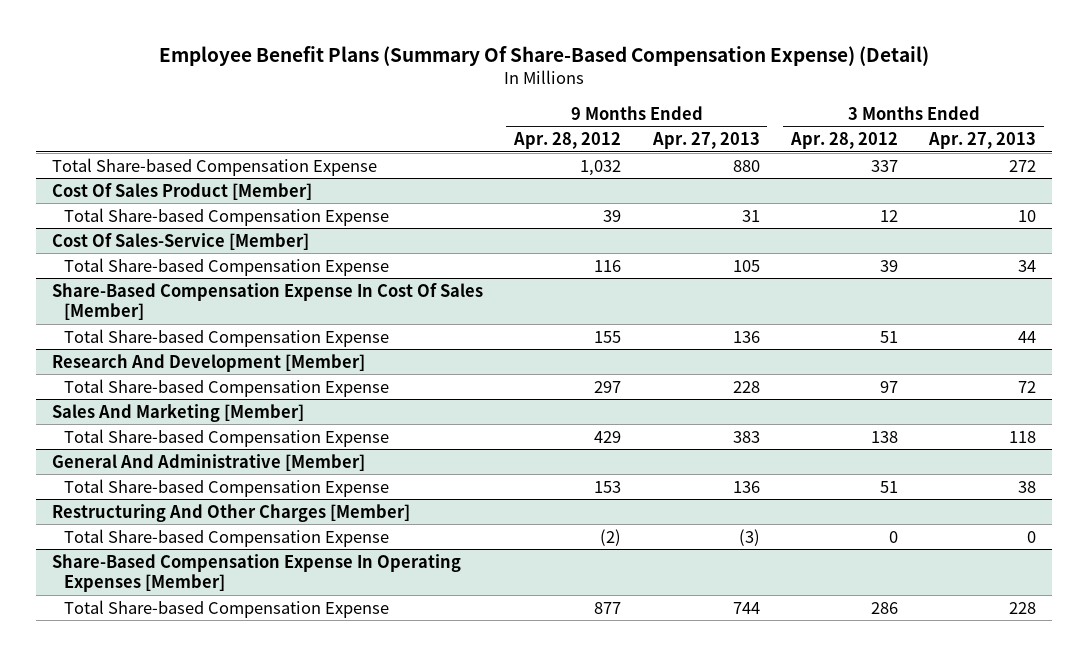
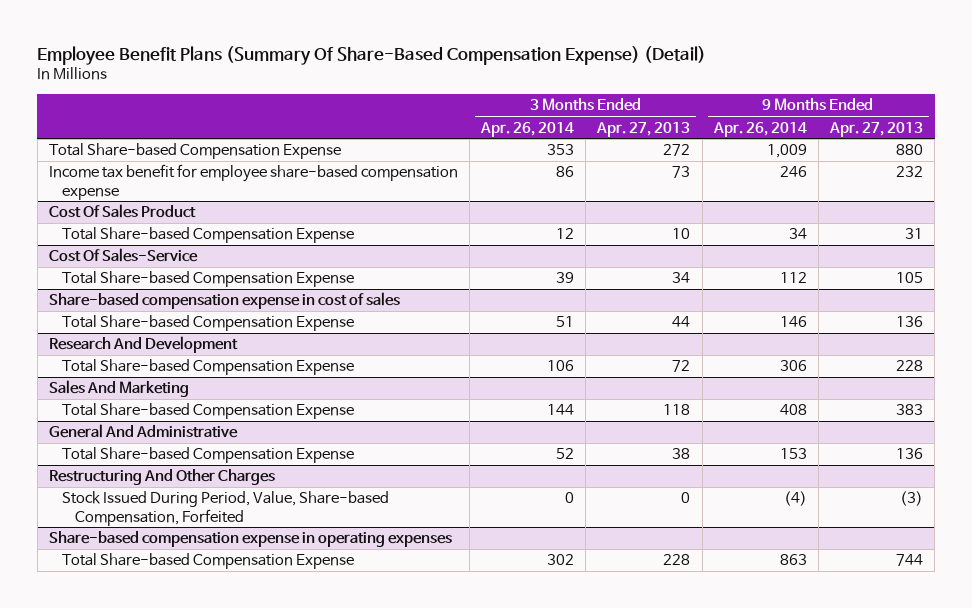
[513,132,622,150] Apr. 28, 2012 -> none
[789,132,898,150] Apr. 28, 2012 -> none
none -> [480,121,575,137] Apr. 26, 2014
none -> [712,121,807,137] Apr. 26, 2014
none -> [48,164,458,200] Income tax benefit for employee share-based compensation expense
[51,182,312,200] Cost Of Sales Product [Member] -> [48,204,196,219] Cost Of Sales Product
[51,232,309,250] Cost Of Sales-Service [Member] -> [48,248,198,263] Cost Of Sales-Service
[51,282,483,321] Share-Based Compensation Expense In Cost Of Sales [Member] -> [48,292,400,310] Share-based compensation expense in cost of sales
[51,353,365,372] Research And Development [Member] -> [48,336,238,354] Research And Development
[51,403,304,422] Sales And Marketing [Member] -> [48,380,189,398] Sales And Marketing
[51,453,365,471] General And Administrative [Member] -> [48,424,238,439] General And Administrative
[64,528,390,547] Total Share-based Compensation Expense -> none
[51,503,410,522] Restructuring And Other Charges [Member] -> [48,469,275,486] Restructuring And Other Charges
none -> [61,491,389,526] Stock Issued During Period, Value, Share-based Compensation, Forfeited
[51,553,461,593] Share-Based Compensation Expense In Operating Expenses [Member] -> [48,531,452,548] Share-based compensation expense in operating expenses

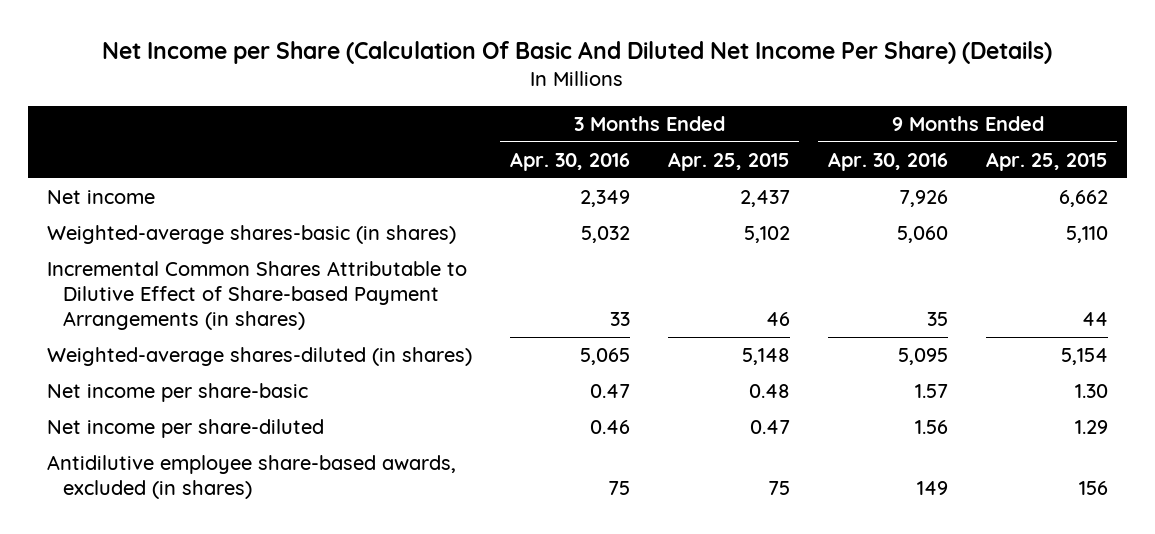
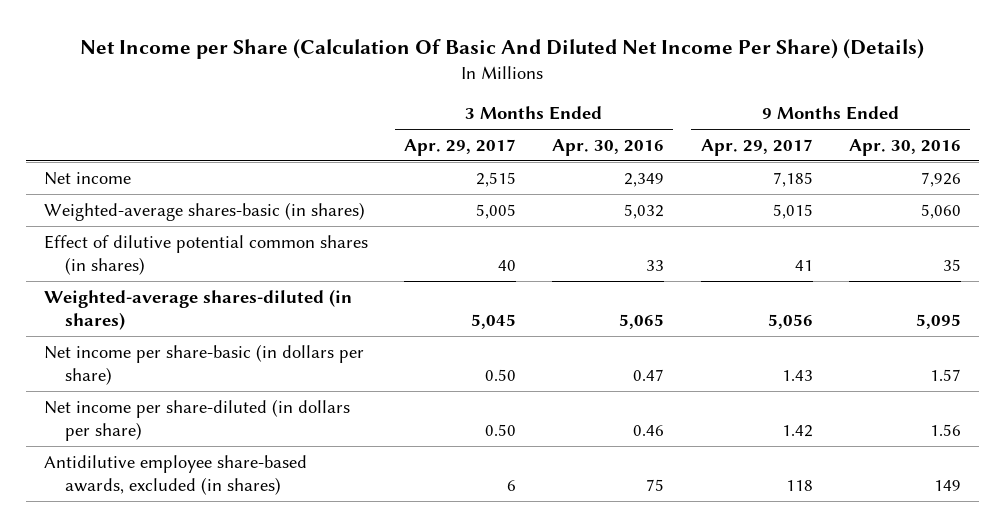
[667,151,790,171] Apr. 25, 2015 -> none
[985,151,1108,171] Apr. 25, 2015 -> none
none -> [404,138,517,156] Apr. 29, 2017
none -> [700,138,813,156] Apr. 29, 2017
[46,261,467,331] Incremental Common Shares Attributable to Dilutive Effect of Share-based Payment Arrangements (in shares) -> [44,234,369,276] Effect of dilutive potential common shares (in shares)
[46,383,308,403] Net income per share-basic -> [44,343,365,386] Net income per share-basic (in dollars per share)
[46,419,324,439] Net income per share-diluted -> [44,398,351,442] Net income per share-diluted (in dollars per share)

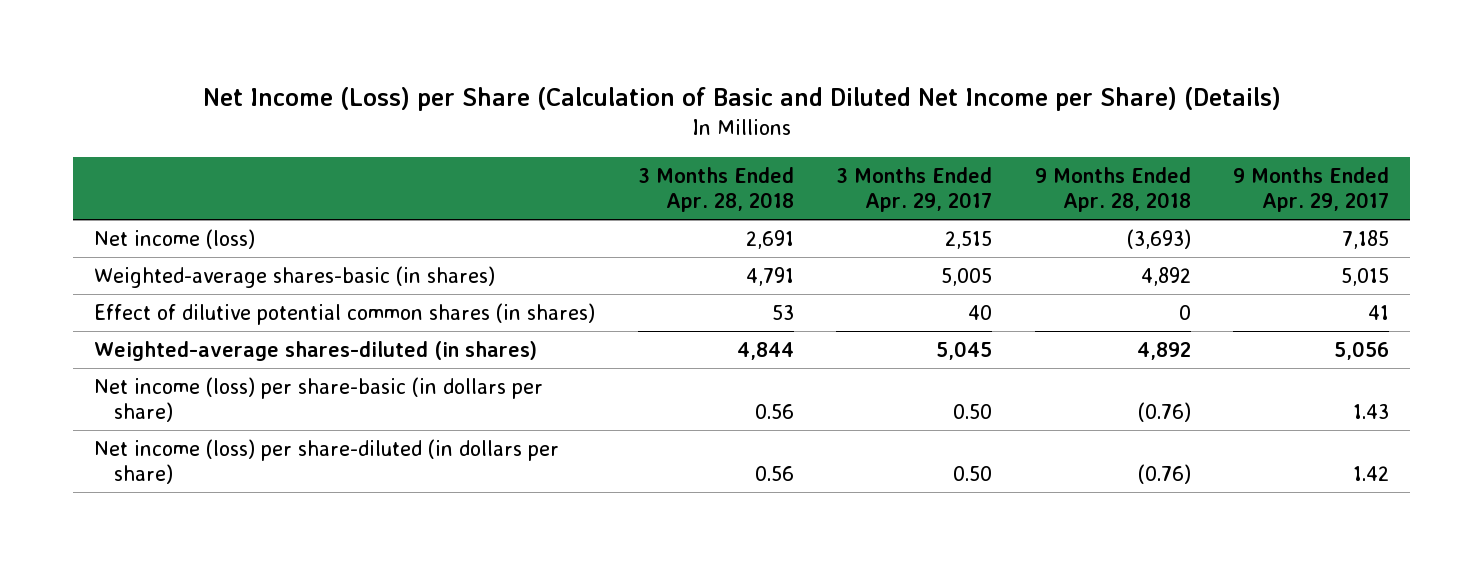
[80,39,925,60] Net Income per Share (Calculation Of Basic And Diluted Net Income Per Share) (Details) -> [202,87,1281,112] Net Income (Loss) per Share (Calculation of Basic and Diluted Net Income per Share) (Details)
[552,138,665,156] Apr. 30, 2016 -> none
[848,138,961,156] Apr. 30, 2016 -> none
none -> [637,166,794,213] 3 Months Ended Apr. 28, 2018
none -> [1034,166,1191,213] 9 Months Ended Apr. 28, 2018
[44,171,132,185] Net income -> [93,228,255,249] Net income (loss)
[44,454,308,496] Antidilutive employee share-based awards, excluded (in shares) -> none
[44,343,365,386] Net income per share-basic (in dollars per share) -> [93,376,543,423] Net income (loss) per share-basic (in dollars per share)
[44,398,351,442] Net income per share-diluted (in dollars per share) -> [93,438,559,485] Net income (loss) per share-diluted (in dollars per share)

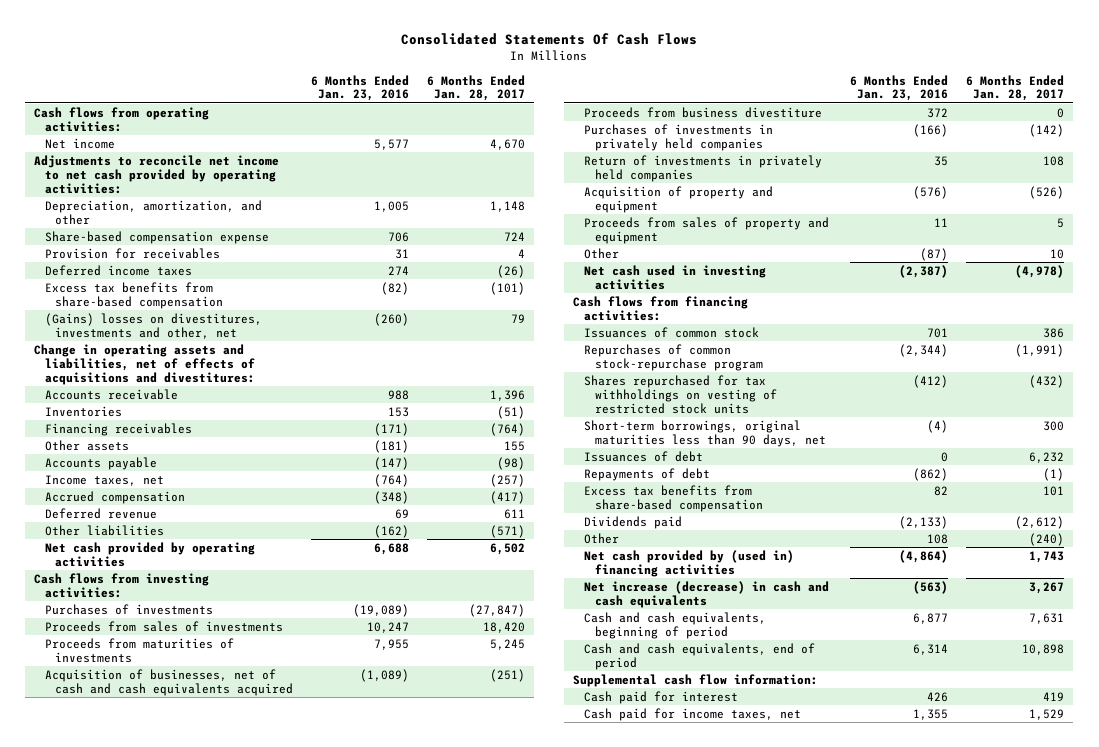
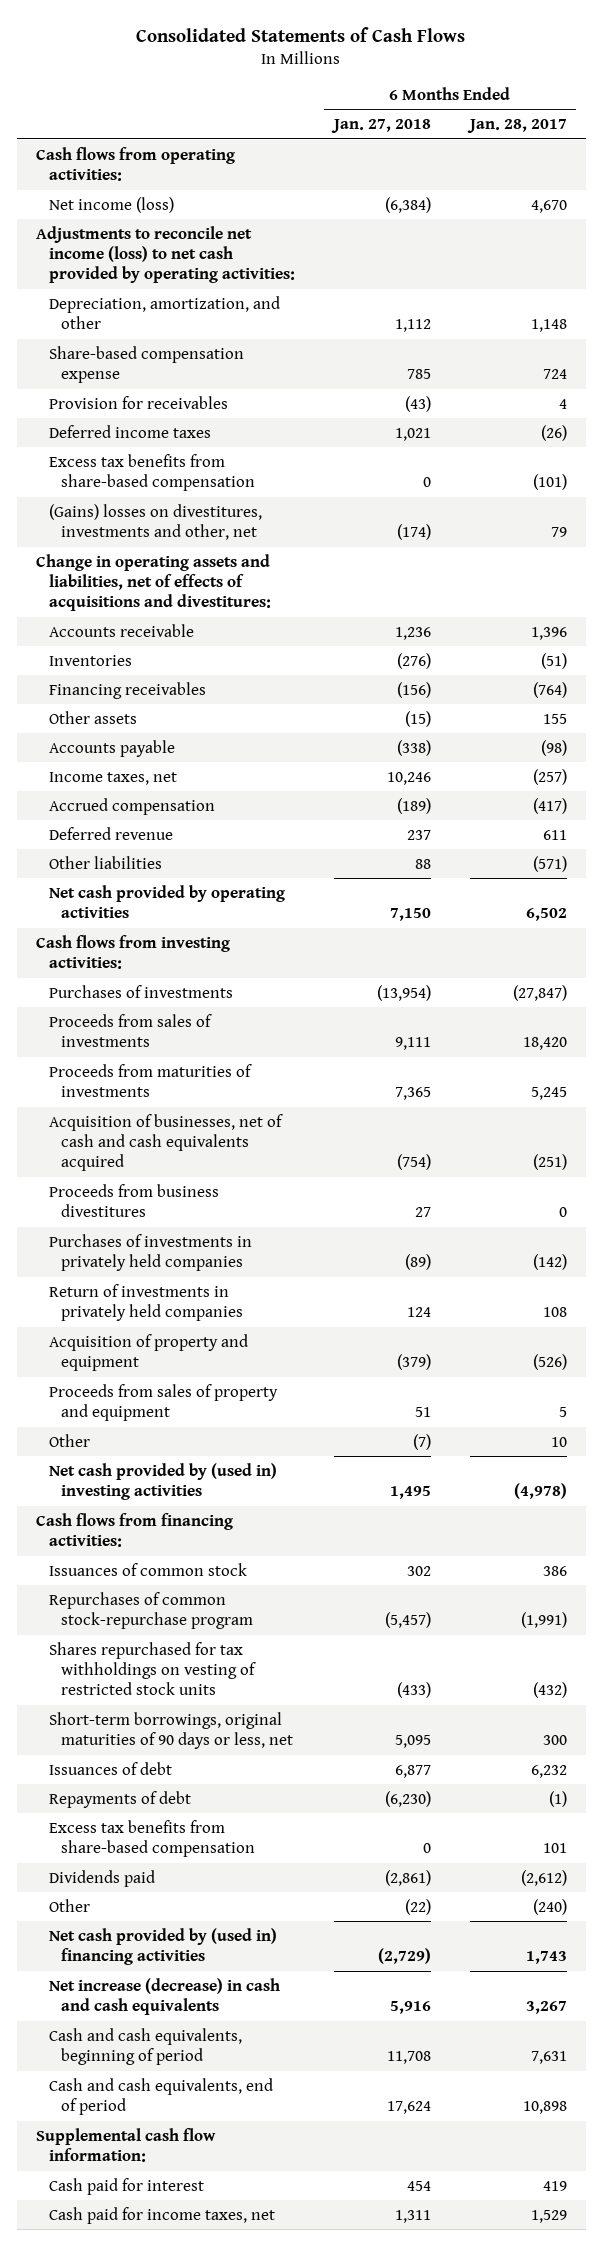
[401,32,698,45] Consolidated Statements Of Cash Flows -> [136,27,466,43] Consolidated Statements of Cash Flows
[311,74,410,102] 6 Months Ended Jan. 23, 2016 -> none
none -> [330,119,431,134] Jan. 27, 2018
[44,137,115,149] Net income -> [48,196,174,213] Net income (loss)
[34,154,280,194] Adjustments to reconcile net income to net cash provided by operating activities: -> [36,225,295,284] Adjustments to reconcile net income (loss) to net cash provided by operating activities:
[583,106,822,118] Proceeds from business divestiture -> [48,1183,219,1218] Proceeds from business divestitures
[583,264,766,290] Net cash used in investing activities -> [48,1462,277,1501] Net cash provided by (used in) investing activities
[583,419,826,447] Short-term borrowings, original maturities less than 90 days, net -> [48,1711,294,1750] Short-term borrowings, original maturities of 90 days or less, net

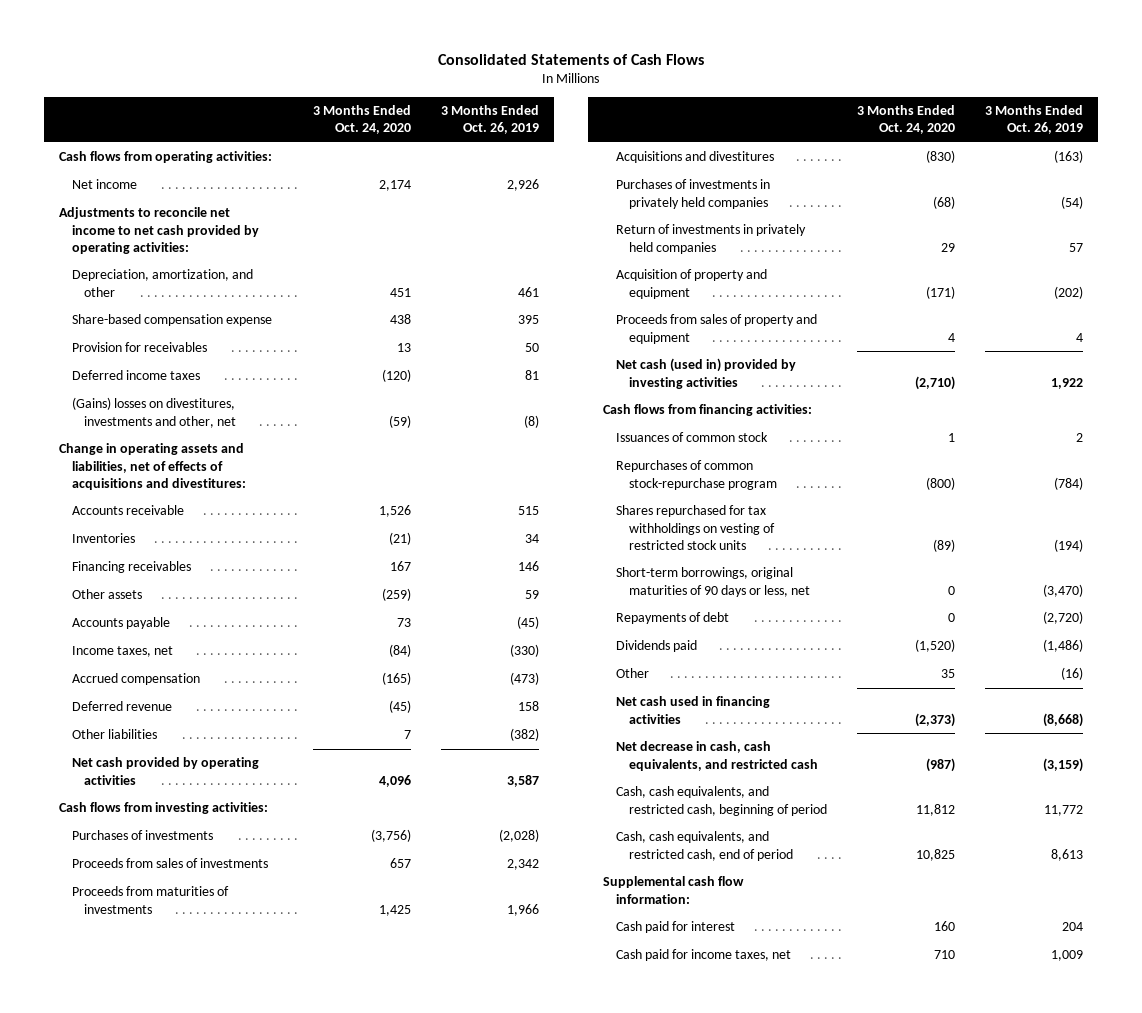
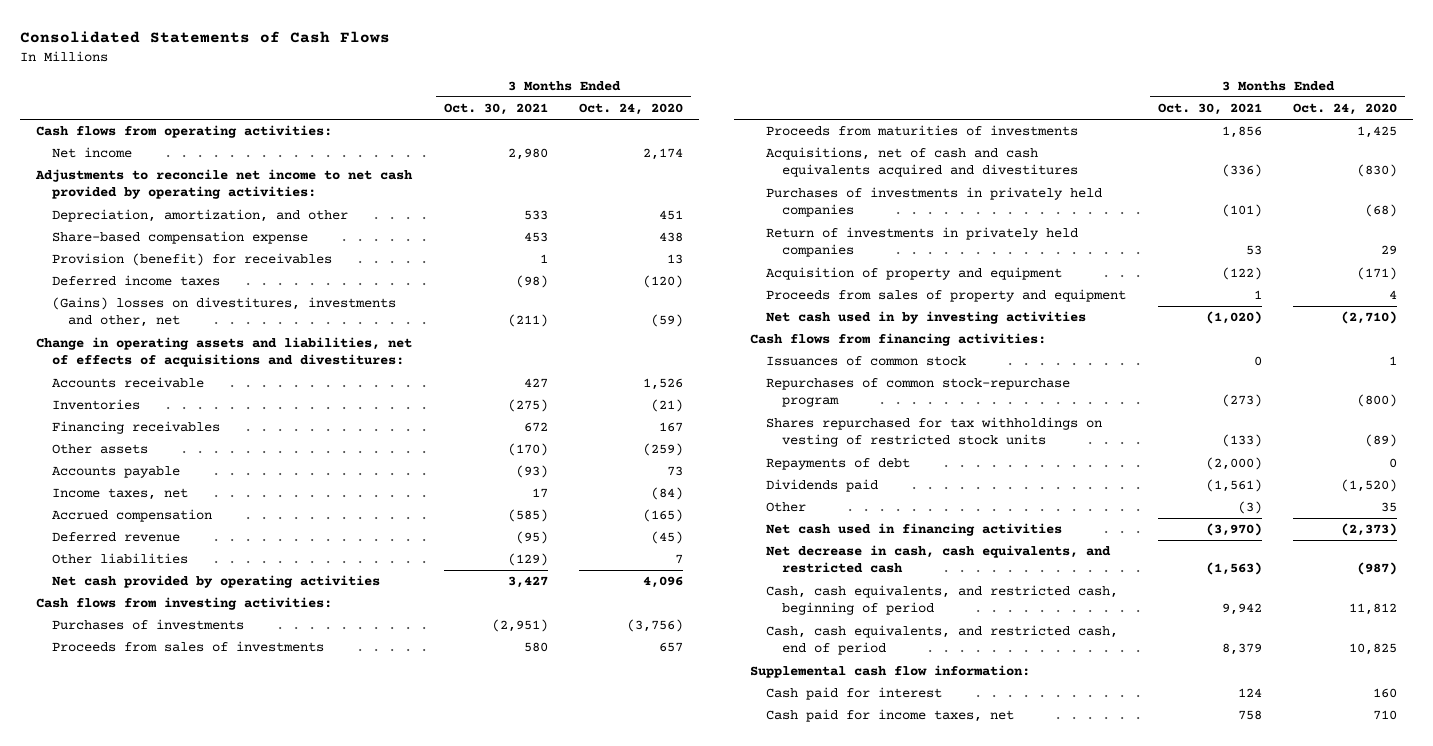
[440,105,539,135] 3 Months Ended Oct. 26, 2019 -> none
none -> [443,103,548,116] Oct. 30, 2021
[71,342,207,353] Provision for receivables -> [52,253,333,267] Provision (benefit) for receivables
[615,151,774,164] Acquisitions and divestitures -> none
none -> [766,147,1079,178] Acquisitions, net of cash and cash equivalents acquired and divestitures
[615,358,796,389] Net cash (used in) provided by investing activities -> [766,311,1087,325] Net cash used in by investing activities
[615,567,810,597] Short-term borrowings, original maturities of 90 days or less, net -> none

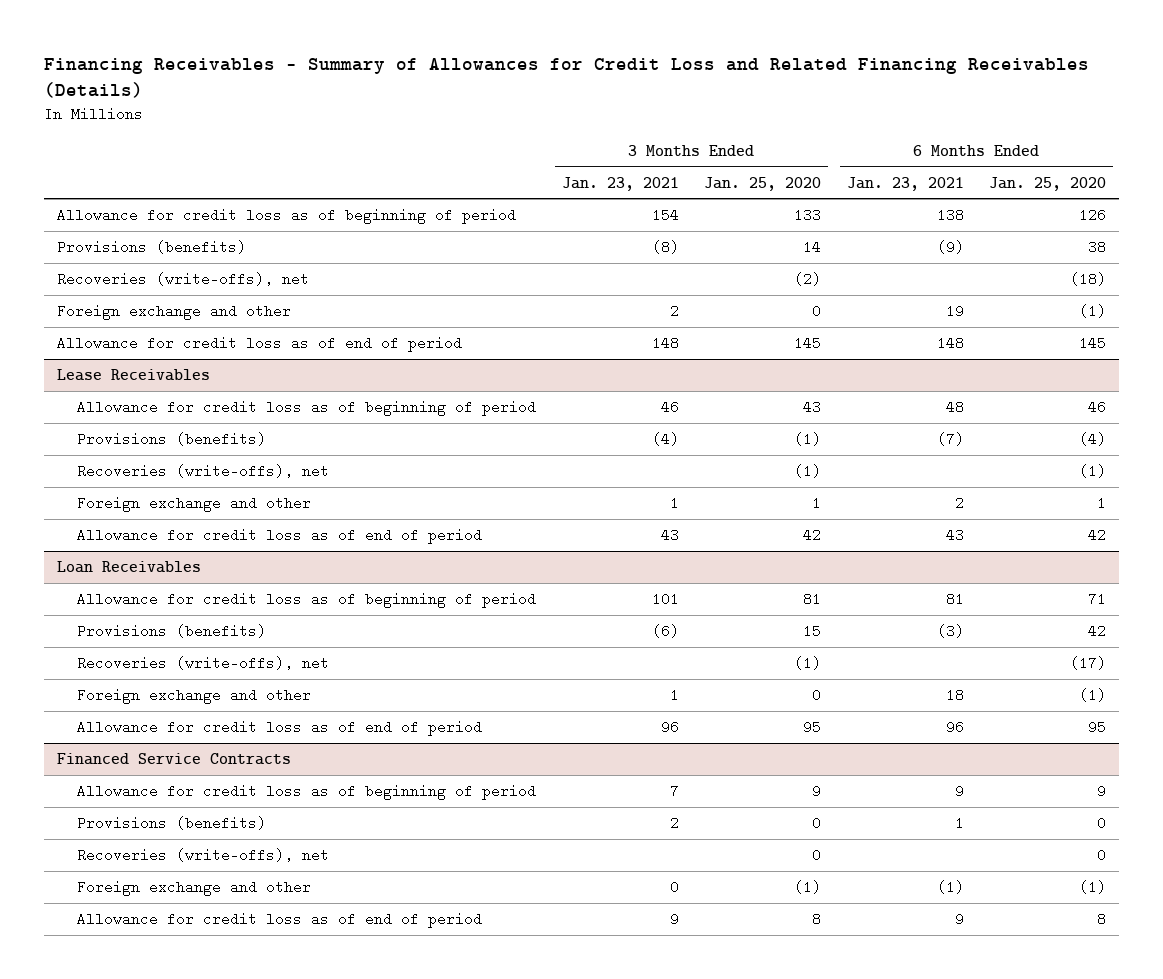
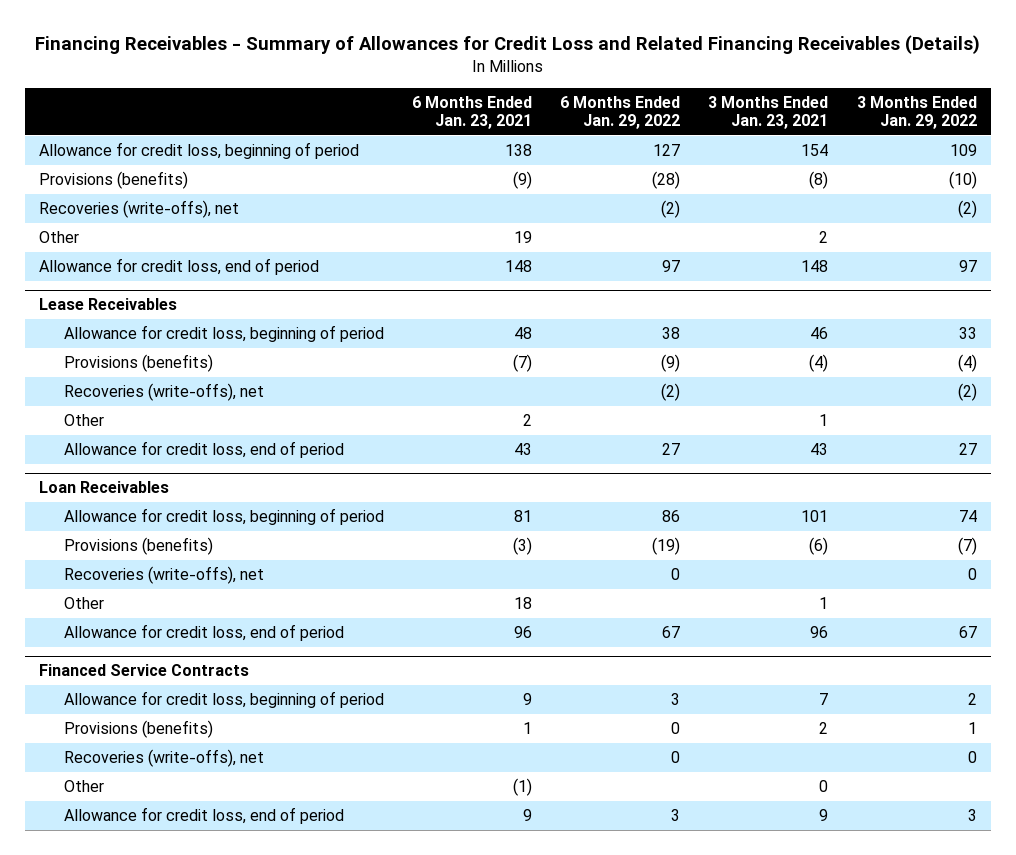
[704,176,822,191] Jan. 25, 2020 -> none
[989,176,1107,191] Jan. 25, 2020 -> none
none -> [560,95,681,130] 6 Months Ended Jan. 29, 2022
none -> [856,95,977,130] 3 Months Ended Jan. 29, 2022
[56,207,516,224] Allowance for credit loss as of beginning of period -> [39,141,360,159] Allowance for credit loss, beginning of period
[56,303,291,320] Foreign exchange and other -> [39,230,80,243] Other
[56,335,462,352] Allowance for credit loss as of end of period -> [39,257,320,275] Allowance for credit loss, end of period
[77,399,537,416] Allowance for credit loss as of beginning of period -> [64,324,385,342] Allowance for credit loss, beginning of period
[77,495,312,512] Foreign exchange and other -> none
none -> [64,413,105,426] Other
[77,527,483,544] Allowance for credit loss as of end of period -> [64,440,345,458] Allowance for credit loss, end of period
[77,591,537,608] Allowance for credit loss as of beginning of period -> [64,507,385,525] Allowance for credit loss, beginning of period
[77,687,312,704] Foreign exchange and other -> [64,596,105,609] Other
[77,719,483,736] Allowance for credit loss as of end of period -> [64,623,345,641] Allowance for credit loss, end of period
[77,783,537,800] Allowance for credit loss as of beginning of period -> [64,690,385,708] Allowance for credit loss, beginning of period
[77,879,312,896] Foreign exchange and other -> none
none -> [64,779,105,792] Other
[77,911,483,928] Allowance for credit loss as of end of period -> [64,806,345,824] Allowance for credit loss, end of period

